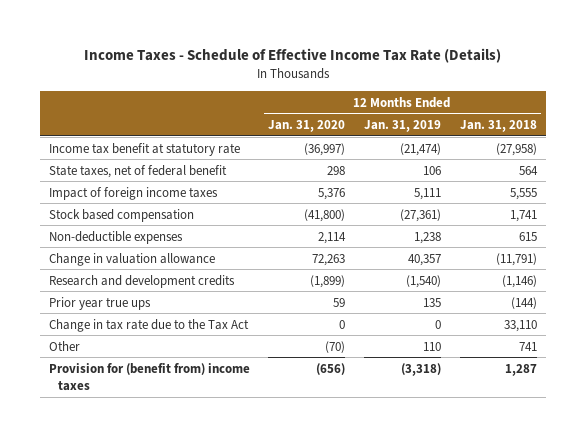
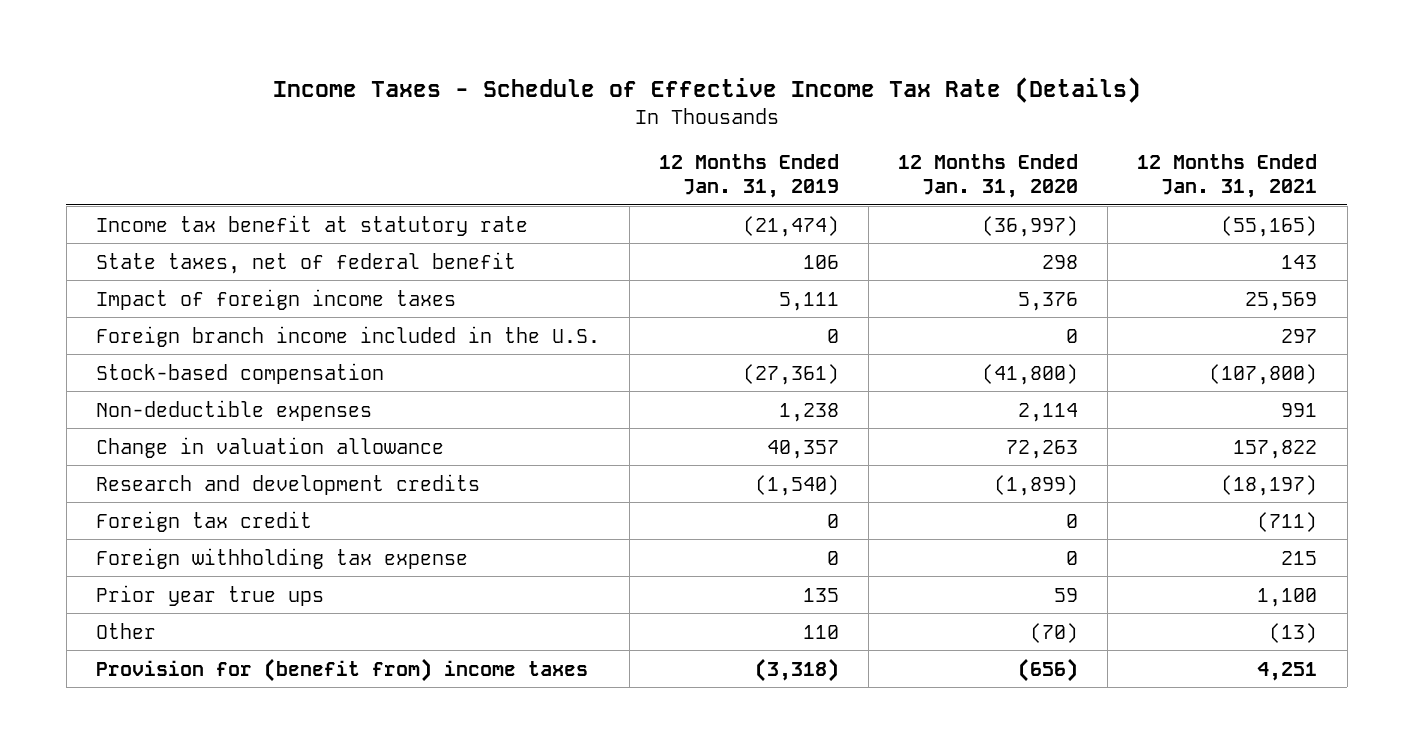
[459,120,537,133] Jan. 31, 2018 -> none
none -> [1137,154,1318,198] 12 Months Ended Jan. 31, 2021
none -> [95,325,600,347] Foreign branch income included in the U.S.
[48,208,194,222] Stock based compensation -> [95,362,384,384] Stock-based compensation
none -> [95,510,312,532] Foreign tax credit
none -> [95,547,468,569] Foreign withholding tax expense
[48,318,249,332] Change in tax rate due to the Tax Act -> none

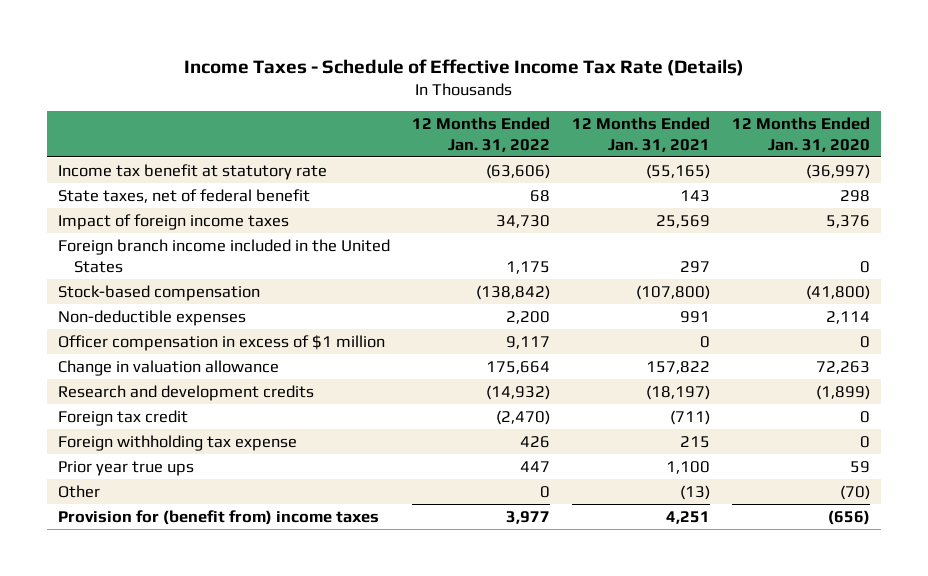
[659,154,840,198] 12 Months Ended Jan. 31, 2019 -> none
none -> [412,116,551,152] 12 Months Ended Jan. 31, 2022
[95,325,600,347] Foreign branch income included in the U.S. -> [58,238,391,273] Foreign branch income included in the United States
none -> [58,334,386,351] Officer compensation in excess of $1 million

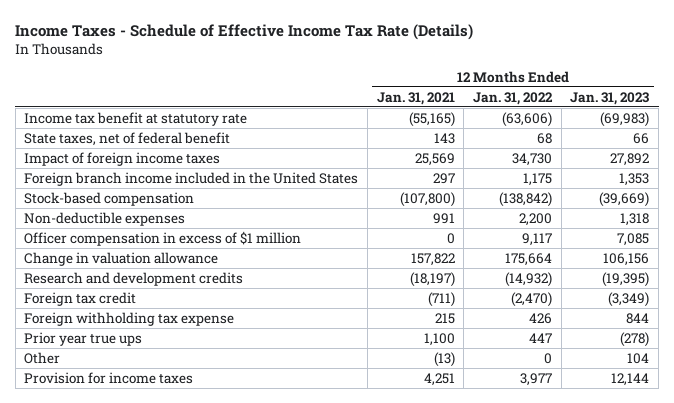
[731,116,870,152] 12 Months Ended Jan. 31, 2020 -> none
none -> [570,91,650,105] Jan. 31, 2023
[58,509,380,525] Provision for (benefit from) income taxes -> [24,371,194,384] Provision for income taxes

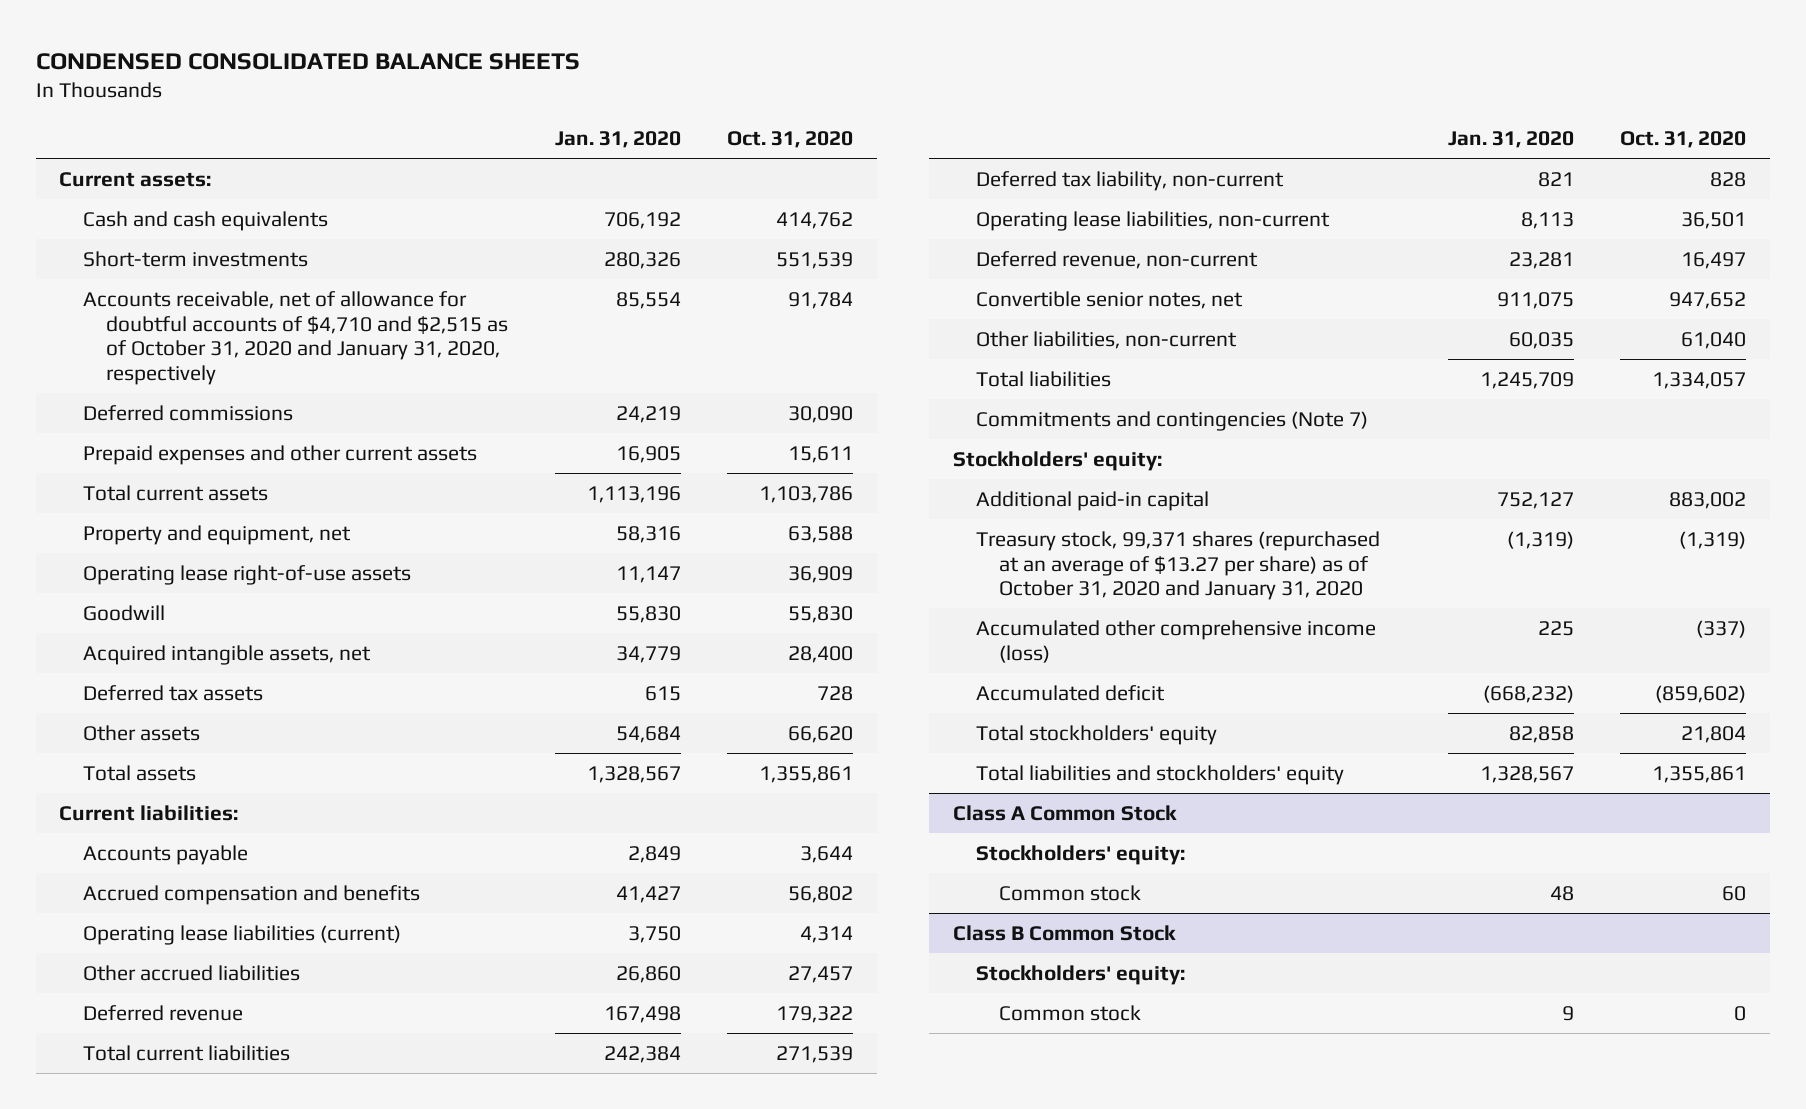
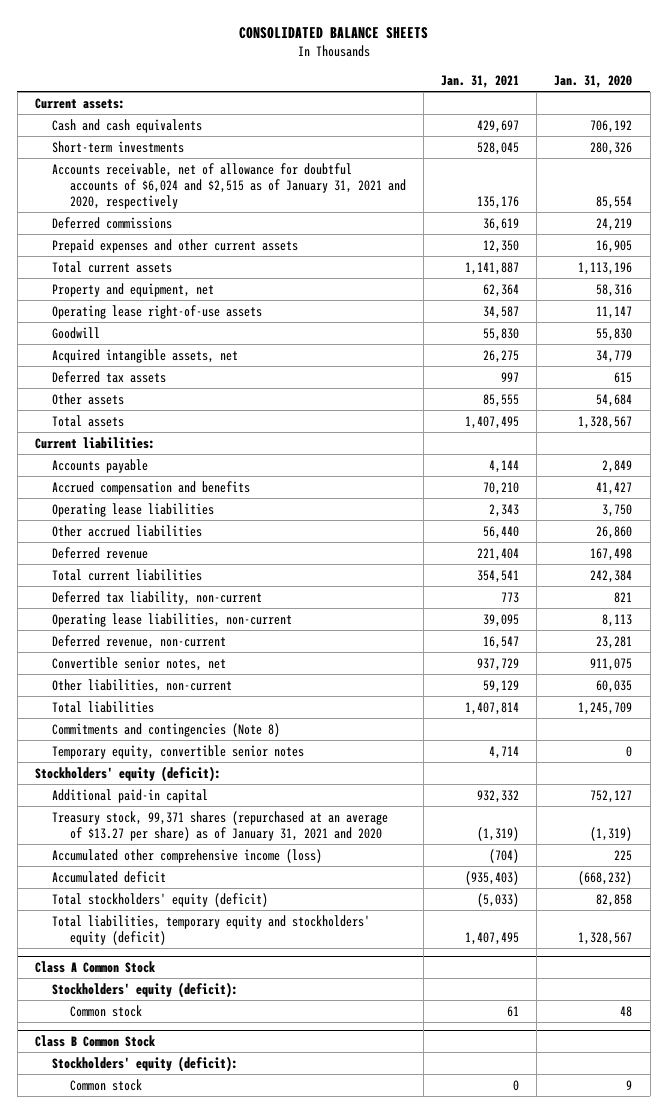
[36,52,581,70] CONDENSED CONSOLIDATED BALANCE SHEETS -> [238,26,428,39] CONSOLIDATED BALANCE SHEETS
[727,131,854,149] Oct. 31, 2020 -> none
none -> [441,74,520,88] Jan. 31, 2021
[82,290,509,386] Accounts receivable, net of allowance for doubtful accounts of $4,710 and $2,515 as of October 31, 2020 and January 31, 2020, respectively -> [52,162,406,209] Accounts receivable, net of allowance for doubtful accounts of $6,024 and $2,515 as of January 31, 2021 and 2020, respectively
[82,924,401,945] Operating lease liabilities (current) -> [52,502,215,517] Operating lease liabilities
[975,410,1368,431] Commitments and contingencies (Note 7) -> [52,722,281,737] Commitments and contingencies (Note 8)
none -> [52,744,305,759] Temporary equity, convertible senior notes
[952,450,1162,471] Stockholders' equity: -> [34,765,221,782] Stockholders' equity (deficit):
[975,530,1380,601] Treasury stock, 99,371 shares (repurchased at an average of $13.27 per share) as of October 31, 2020 and January 31, 2020 -> [52,810,389,841] Treasury stock, 99,371 shares (repurchased at an average of $13.27 per share) as of January 31, 2021 and 2020
[975,724,1217,745] Total stockholders' equity -> [52,892,269,907] Total stockholders' equity (deficit)
[975,764,1344,785] Total liabilities and stockholders' equity -> [52,914,371,945] Total liabilities, temporary equity and stockholders' equity (deficit)
[975,844,1185,865] Stockholders' equity: -> [52,981,239,998] Stockholders' equity (deficit):
[975,964,1185,985] Stockholders' equity: -> [52,1055,239,1072] Stockholders' equity (deficit):

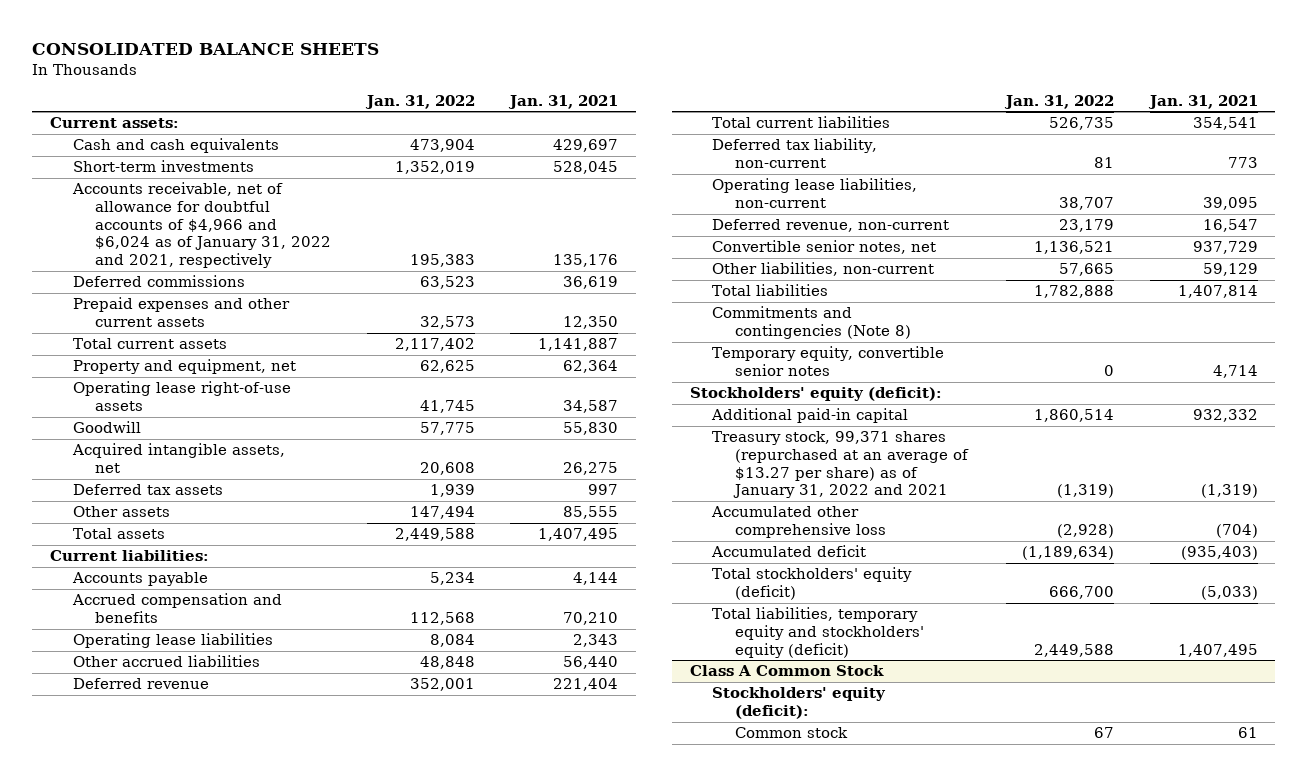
[554,74,633,88] Jan. 31, 2020 -> none
none -> [364,94,475,109] Jan. 31, 2022
[52,162,406,209] Accounts receivable, net of allowance for doubtful accounts of $6,024 and $2,515 as of January 31, 2021 and 2020, respectively -> [71,182,332,268] Accounts receivable, net of allowance for doubtful accounts of $4,966 and $6,024 as of January 31, 2022 and 2021, respectively
[52,810,389,841] Treasury stock, 99,371 shares (repurchased at an average of $13.27 per share) as of January 31, 2021 and 2020 -> [712,431,969,499] Treasury stock, 99,371 shares (repurchased at an average of $13.27 per share) as of January 31, 2022 and 2021
[52,848,323,863] Accumulated other comprehensive income (loss) -> [711,506,886,538] Accumulated other comprehensive loss
[34,1034,155,1047] Class B Common Stock -> none
[52,1055,239,1072] Stockholders' equity (deficit): -> none
[69,1078,142,1091] Common stock -> none

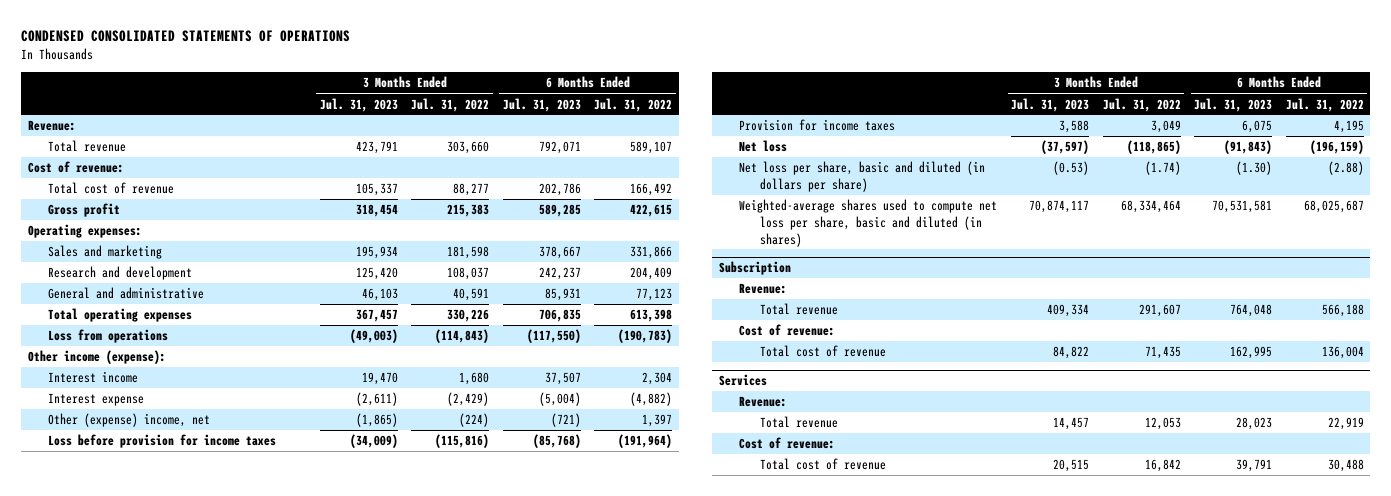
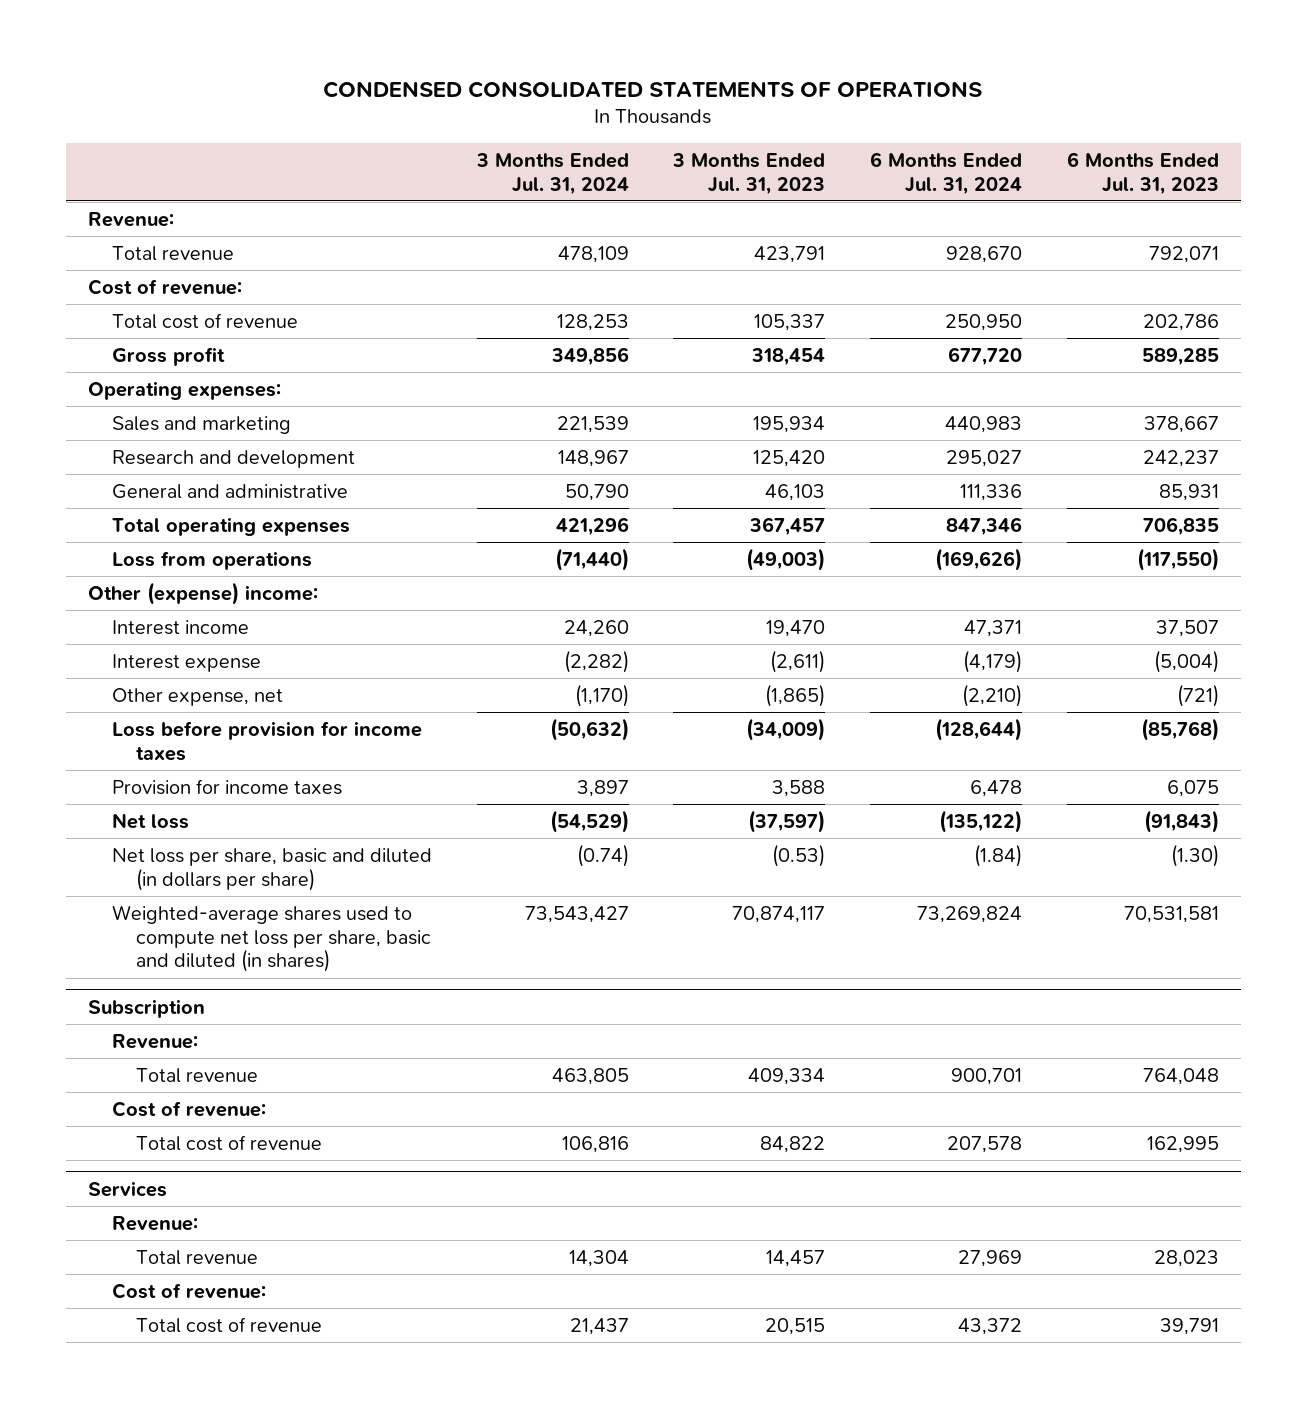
[411,97,490,112] Jul. 31, 2022 -> none
[594,97,673,112] Jul. 31, 2022 -> none
none -> [475,152,629,195] 3 Months Ended Jul. 31, 2024
none -> [869,151,1022,195] 6 Months Ended Jul. 31, 2024
[27,350,166,365] Other income (expense): -> [88,581,319,605] Other (expense) income:
[48,413,211,428] Other (expense) income, net -> [111,687,283,706] Other expense, net

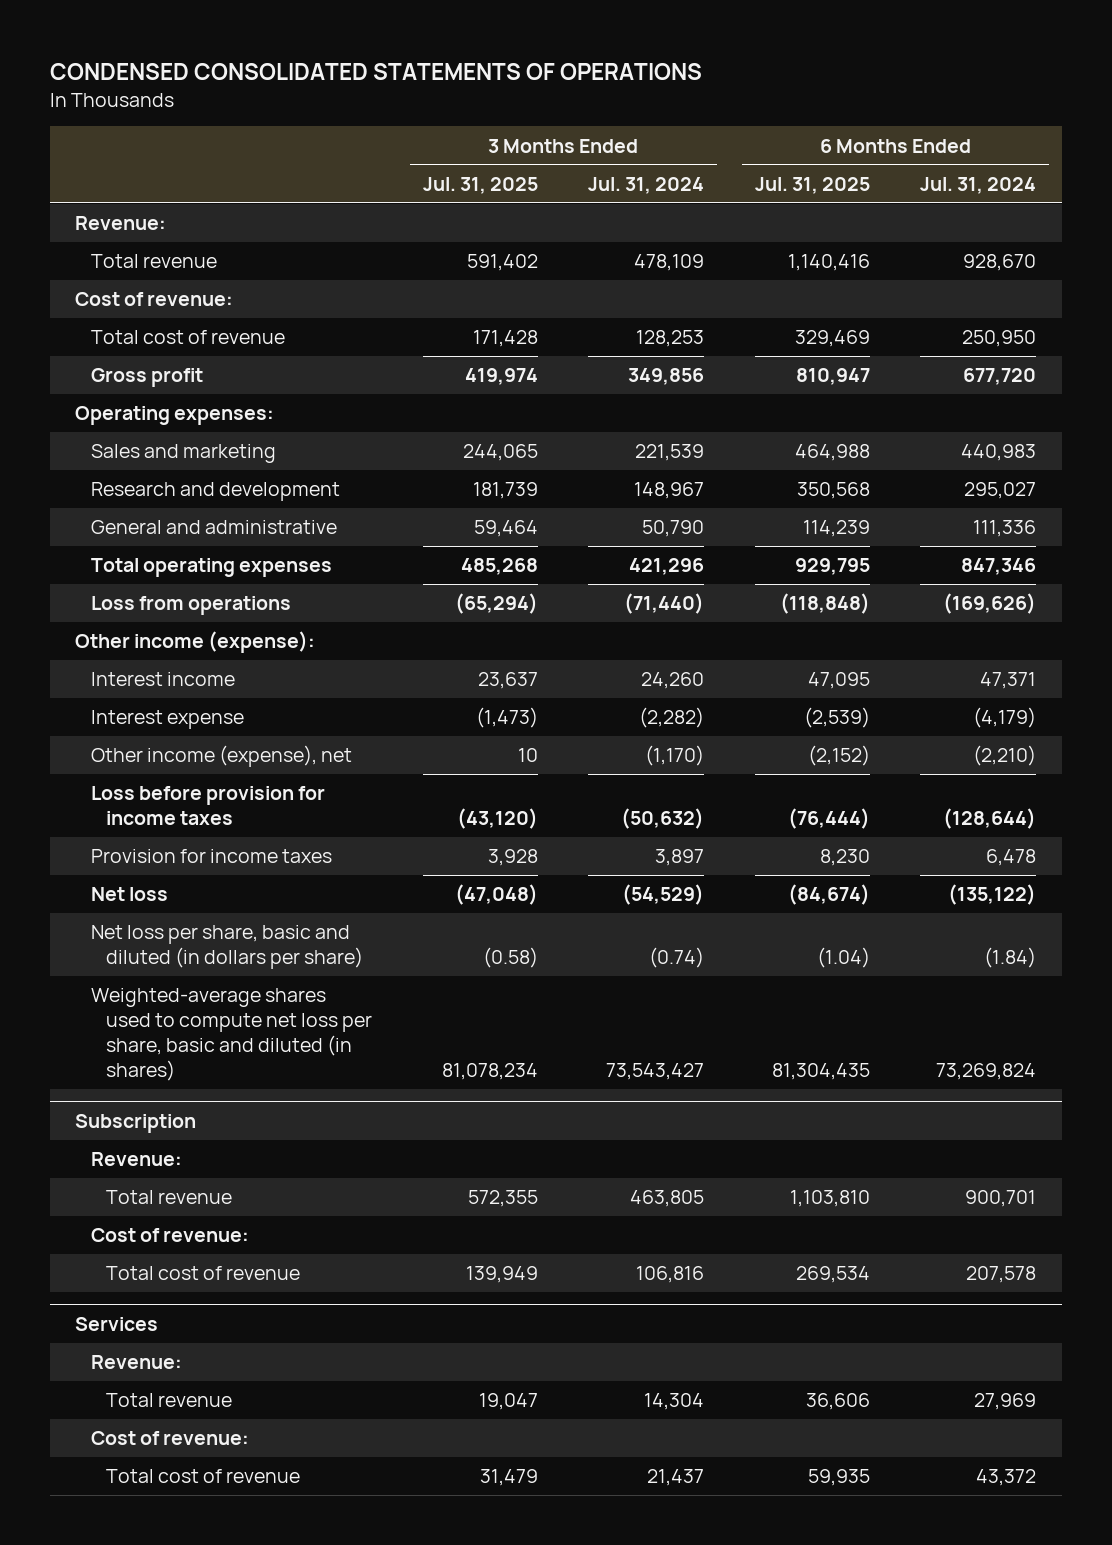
[672,152,826,195] 3 Months Ended Jul. 31, 2023 -> none
[1066,151,1219,195] 6 Months Ended Jul. 31, 2023 -> none
none -> [422,176,538,194] Jul. 31, 2025
none -> [754,176,870,194] Jul. 31, 2025
[88,581,319,605] Other (expense) income: -> [75,631,316,654] Other income (expense):
[111,687,283,706] Other expense, net -> [90,745,352,768] Other income (expense), net

